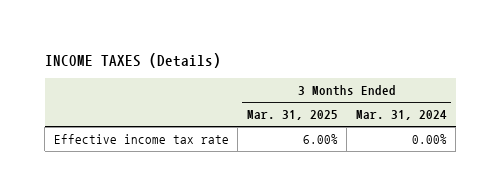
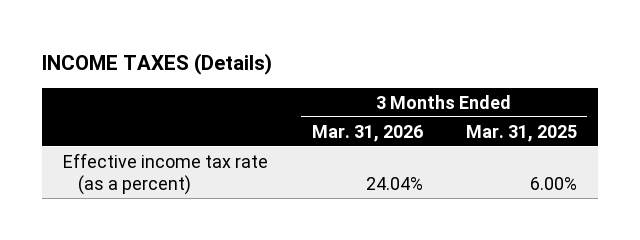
[355,110,447,121] Mar. 31, 2024 -> none
none -> [311,124,423,142] Mar. 31, 2026
[53,134,229,145] Effective income tax rate -> [63,152,269,195] Effective income tax rate (as a percent)

